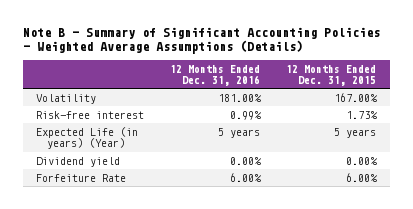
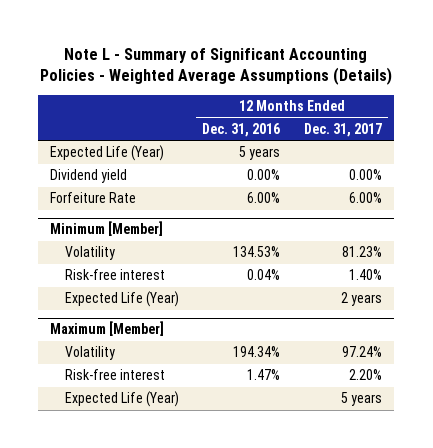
[23,27,381,54] Note B - Summary of Significant Accounting Policies - Weighted Average Assumptions (Details) -> [40,47,393,86] Note L - Summary of Significant Accounting Policies - Weighted Average Assumptions (Details)
[286,64,377,87] 12 Months Ended Dec. 31, 2015 -> none
none -> [304,122,383,137] Dec. 31, 2017
[36,93,97,104] Volatility -> none
[36,110,145,119] Risk-free interest -> none
[36,126,139,150] Expected Life (in years) (Year) -> [50,145,165,162] Expected Life (Year)
none -> [50,221,164,237] Minimum [Member]
none -> [64,246,115,261] Volatility
none -> [64,269,165,281] Risk-free interest
none -> [64,291,179,308] Expected Life (Year)
none -> [50,321,165,337] Maximum [Member]
none -> [64,346,115,361] Volatility
none -> [64,369,165,381] Risk-free interest
none -> [64,391,179,408] Expected Life (Year)

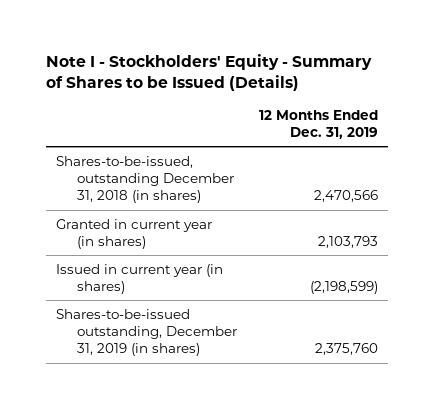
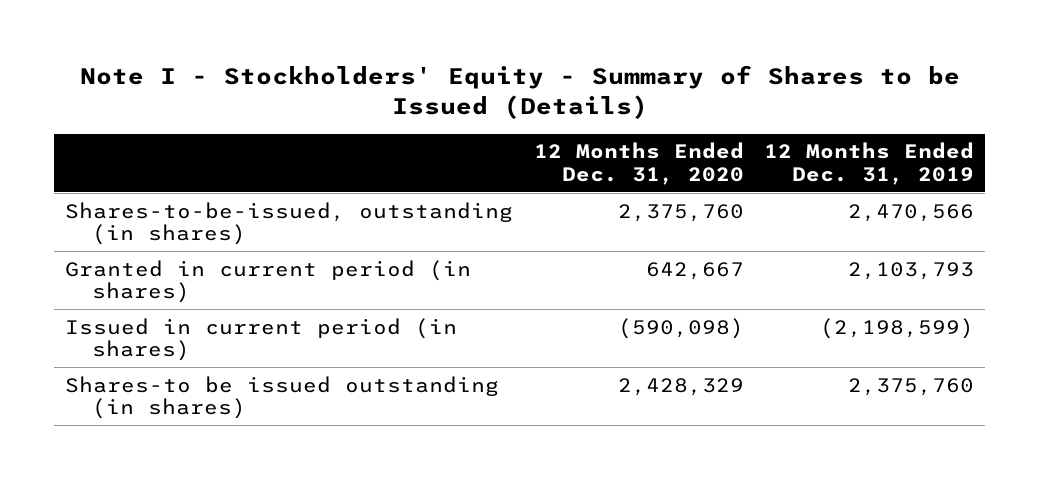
none -> [533,142,744,185] 12 Months Ended Dec. 31, 2020
[56,155,235,204] Shares-to-be-issued, outstanding December 31, 2018 (in shares) -> [64,201,513,246] Shares-to-be-issued, outstanding (in shares)
[56,218,213,250] Granted in current year (in shares) -> [64,259,471,304] Granted in current period (in shares)
[56,263,224,295] Issued in current year (in shares) -> [64,317,457,362] Issued in current period (in shares)
[56,308,238,357] Shares-to-be-issued outstanding, December 31, 2019 (in shares) -> [64,375,499,420] Shares-to be issued outstanding (in shares)

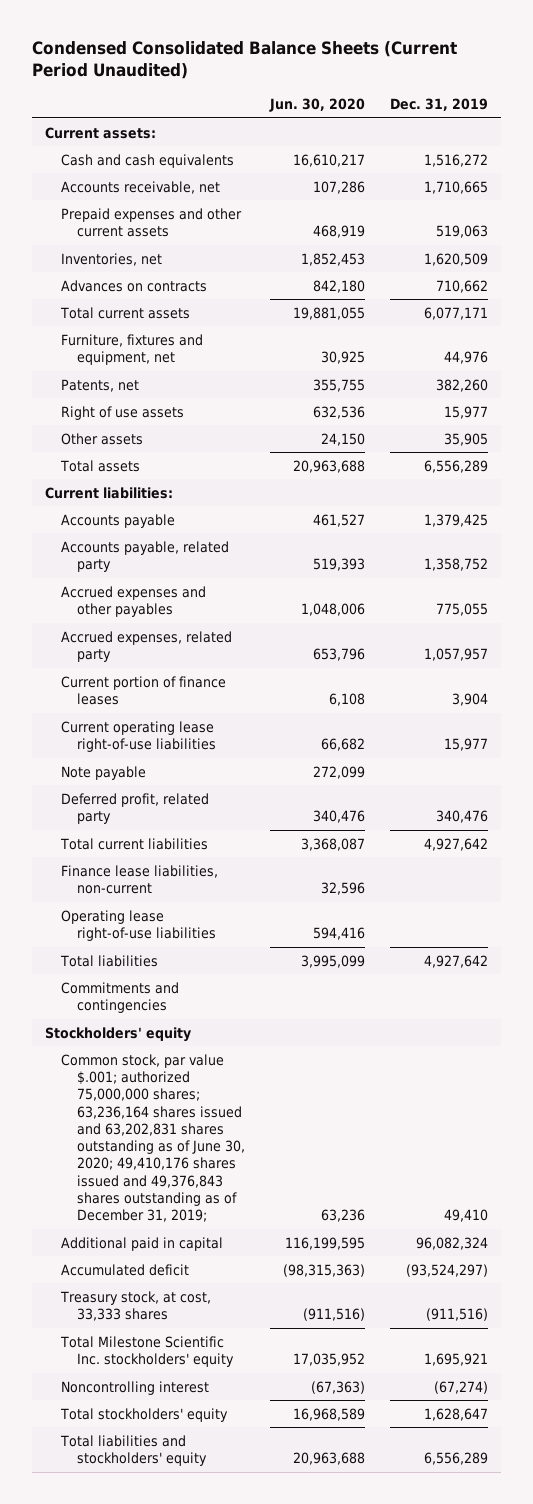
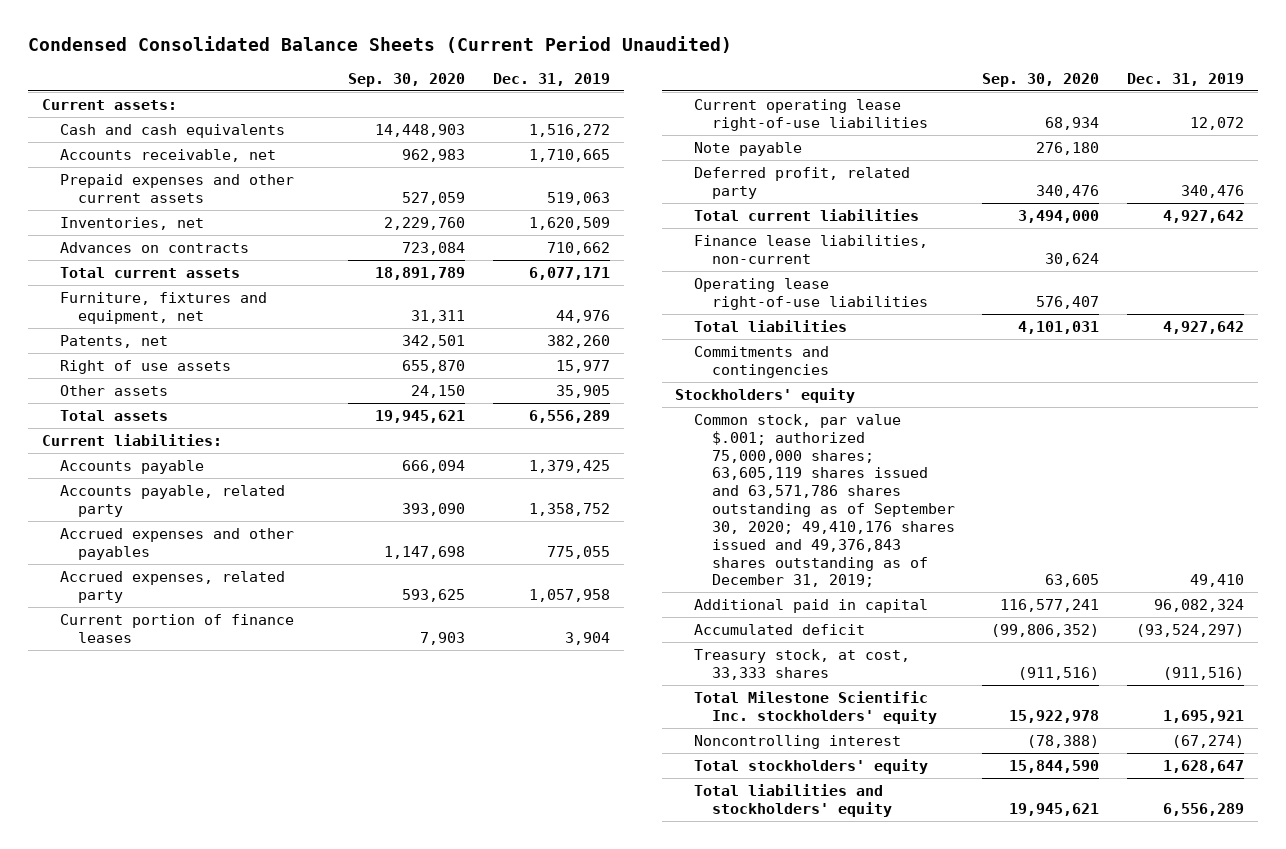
[269,98,366,113] Jun. 30, 2020 -> none
none -> [348,73,466,88] Sep. 30, 2020
[424,648,489,662] 1,057,957 -> [529,588,611,602] 1,057,958
[444,738,489,752] 15,977 -> [1189,116,1244,130] 12,072
[60,1053,245,1223] Common stock, par value $.001; authorized 75,000,000 shares; 63,236,164 shares issued and 63,202,831 shares outstanding as of June 30, 2020; 49,410,176 shares issued and 49,376,843 shares outstanding as of December 31, 2019; -> [693,413,955,588] Common stock, par value $.001; authorized 75,000,000 shares; 63,605,119 shares issued and 63,571,786 shares outstanding as of September 30, 2020; 49,410,176 shares issued and 49,376,843 shares outstanding as of December 31, 2019;

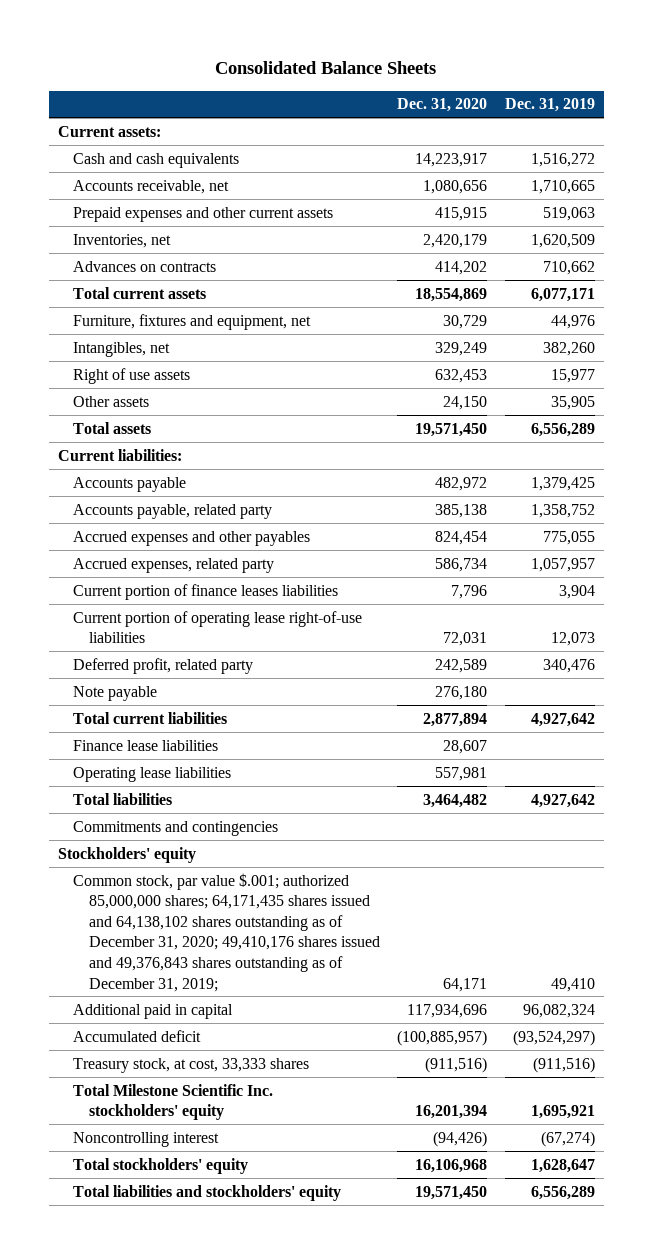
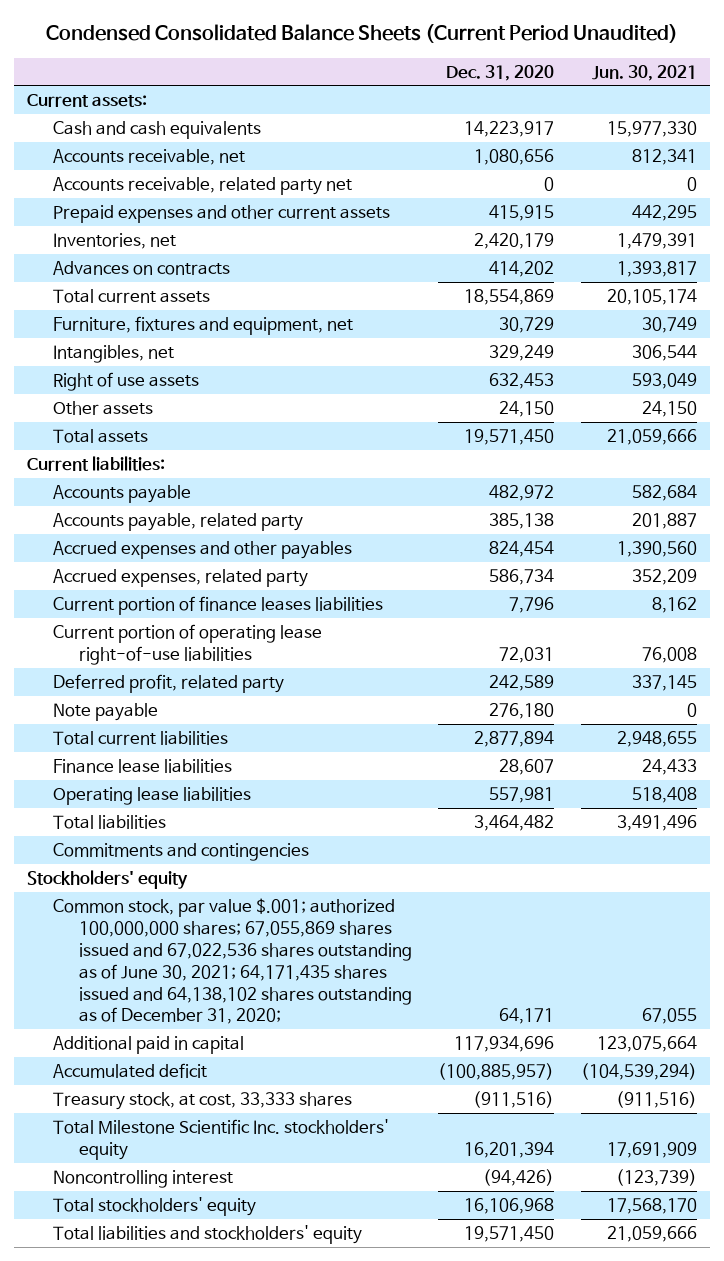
[215,61,437,75] Consolidated Balance Sheets -> [45,24,678,44] Condensed Consolidated Balance Sheets (Current Period Unaudited)
[504,98,595,113] Dec. 31, 2019 -> none
none -> [591,64,697,81] Jun. 30, 2021
none -> [52,177,352,196] Accounts receivable, related party net
[73,872,381,992] Common stock, par value $.001; authorized 85,000,000 shares; 64,171,435 shares issued and 64,138,102 shares outstanding as of December 31, 2020; 49,410,176 shares issued and 49,376,843 shares outstanding as of December 31, 2019; -> [52,898,412,1025] Common stock, par value $.001; authorized 100,000,000 shares; 67,055,869 shares issued and 67,022,536 shares outstanding as of June 30, 2021; 64,171,435 shares issued and 64,138,102 shares outstanding as of December 31, 2020;

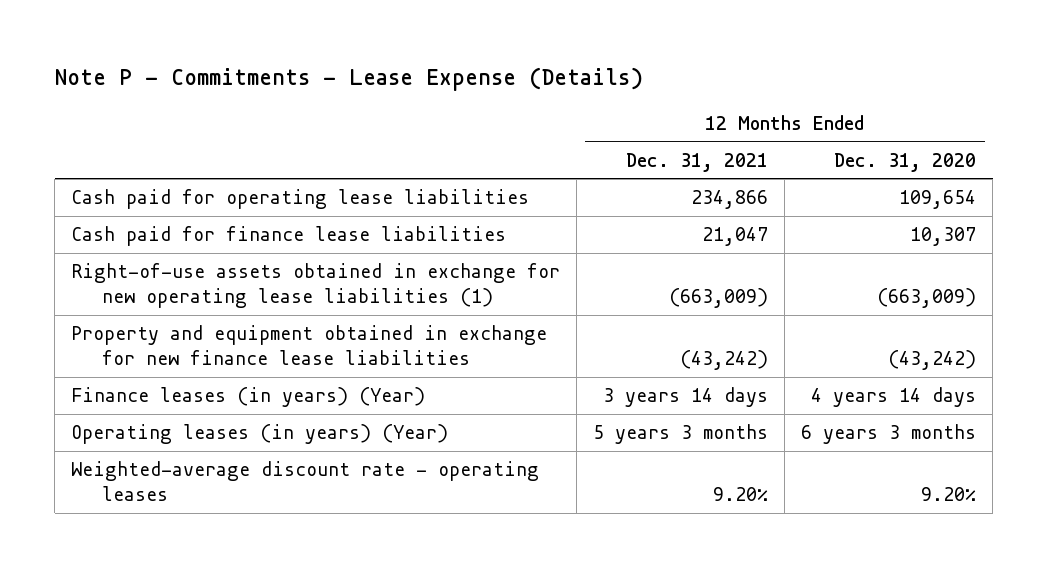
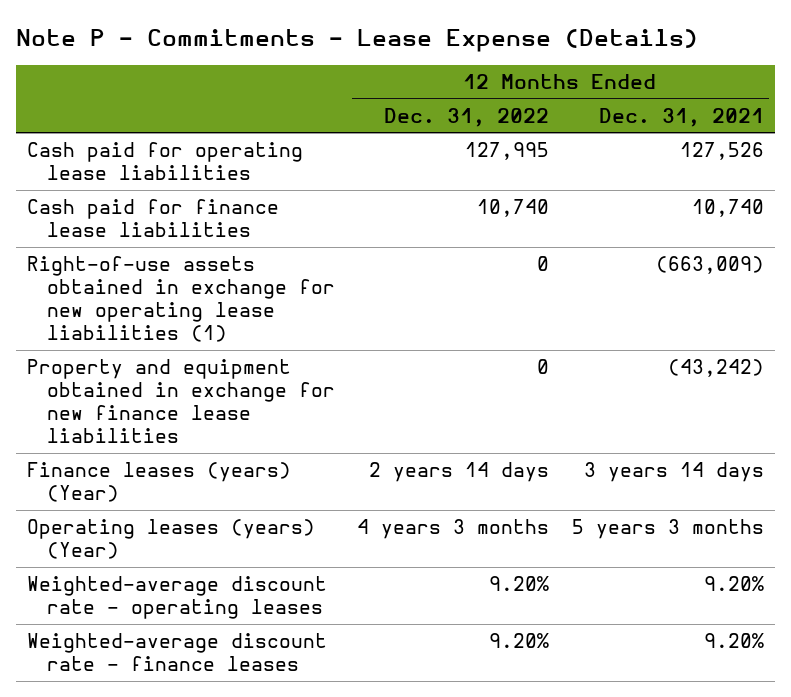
[834,152,977,172] Dec. 31, 2020 -> none
none -> [384,107,550,127] Dec. 31, 2022
[691,190,769,210] 234,866 -> [679,142,764,161] 127,526
[702,227,769,247] 21,047 -> [691,199,764,218] 10,740
[71,387,426,408] Finance leases (in years) (Year) -> [27,462,292,503] Finance leases (years) (Year)
[71,424,449,445] Operating leases (in years) (Year) -> [27,519,316,560] Operating leases (years) (Year)
none -> [27,633,328,672] Weighted-average discount rate - finance leases

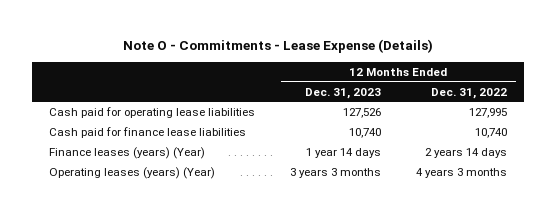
[15,28,698,52] Note P - Commitments - Lease Expense (Details) -> [123,39,434,54] Note O - Commitments - Lease Expense (Details)
[598,107,764,127] Dec. 31, 2021 -> none
none -> [305,87,382,99] Dec. 31, 2023
[27,256,335,343] Right-of-use assets obtained in exchange for new operating lease liabilities (1) -> none
[27,359,335,444] Property and equipment obtained in exchange for new finance lease liabilities -> none
[27,576,328,620] Weighted-average discount rate - operating leases -> none
[27,633,328,672] Weighted-average discount rate - finance leases -> none

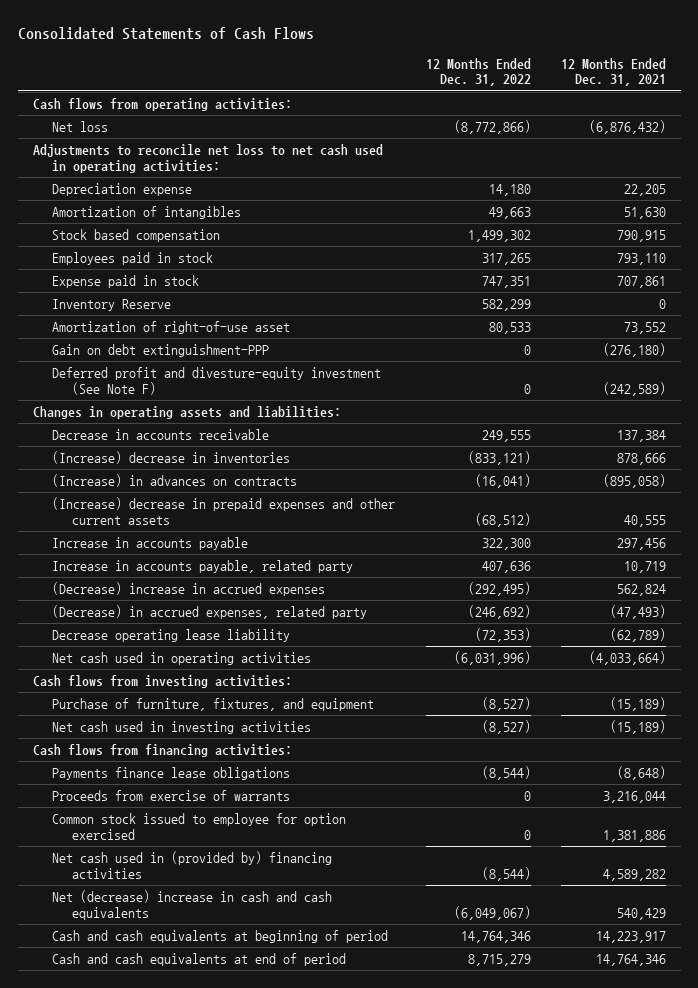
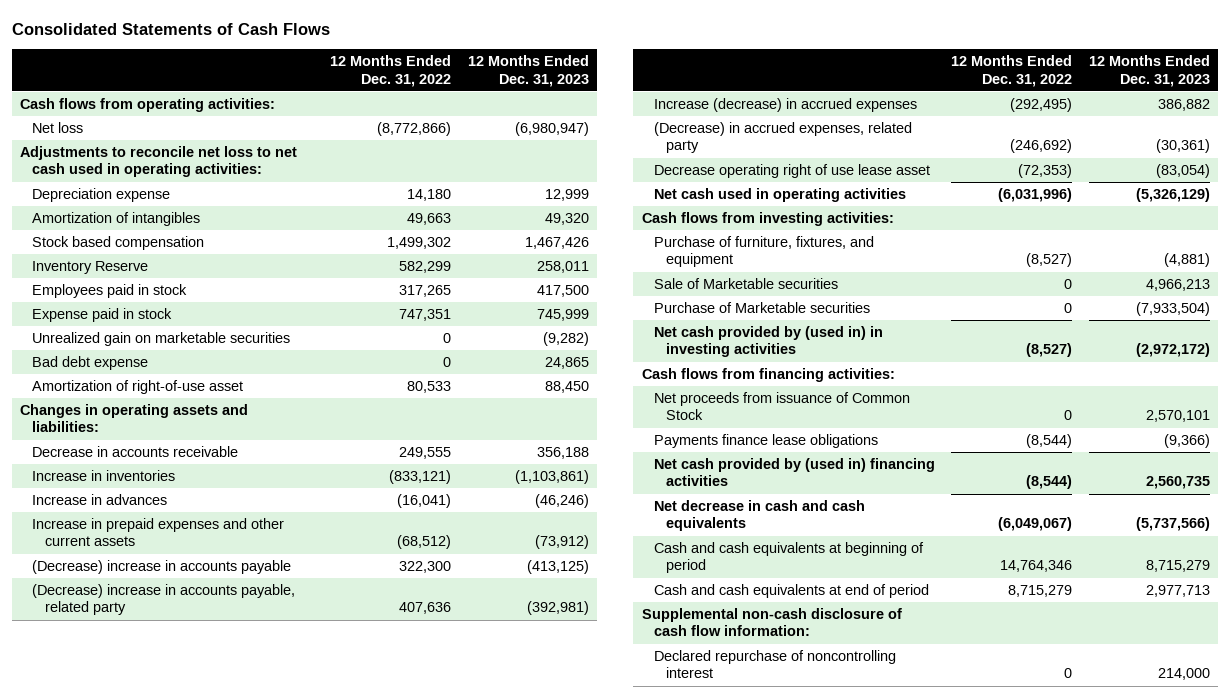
[560,57,666,87] 12 Months Ended Dec. 31, 2021 -> none
none -> [467,55,589,87] 12 Months Ended Dec. 31, 2023
[52,298,172,311] Inventory Reserve -> [32,261,149,275] Inventory Reserve
none -> [32,332,291,347] Unrealized gain on marketable securities
none -> [32,356,149,371] Bad debt expense
[52,343,270,357] Gain on debt extinguishment-PPP -> none
[52,366,382,395] Deferred profit and divesture-equity investment (See Note F) -> none
[52,450,291,464] (Increase) decrease in inventories -> [32,470,176,482] Increase in inventories
[52,473,298,487] (Increase) in advances on contracts -> [32,494,168,506] Increase in advances
[52,496,396,525] (Increase) decrease in prepaid expenses and other current assets -> [32,518,285,547] Increase in prepaid expenses and other current assets
[52,536,249,550] Increase in accounts payable -> [32,560,292,575] (Decrease) increase in accounts payable
[52,559,354,573] Increase in accounts payable, related party -> [32,584,296,616] (Decrease) increase in accounts payable, related party
[52,581,326,596] (Decrease) increase in accrued expenses -> [653,98,917,113] Increase (decrease) in accrued expenses
[52,628,291,642] Decrease operating lease liability -> [653,164,930,179] Decrease operating right of use lease asset
none -> [653,278,838,290] Sale of Marketable securities
none -> [653,302,870,314] Purchase of Marketable securities
[52,720,312,734] Net cash used in investing activities -> [653,326,883,358] Net cash provided by (used in) in investing activities
none -> [653,392,910,421] Net proceeds from issuance of Common Stock
[52,789,291,801] Proceeds from exercise of warrants -> none
[52,812,347,840] Common stock issued to employee for option exercised -> none
[52,850,333,879] Net cash used in (provided by) financing activities -> [653,458,935,487] Net cash provided by (used in) financing activities
[52,889,333,920] Net (decrease) increase in cash and cash equivalents -> [653,500,865,532] Net decrease in cash and cash equivalents
none -> [641,608,902,637] Supplemental non-cash disclosure of cash flow information:
none -> [653,650,896,679] Declared repurchase of noncontrolling interest

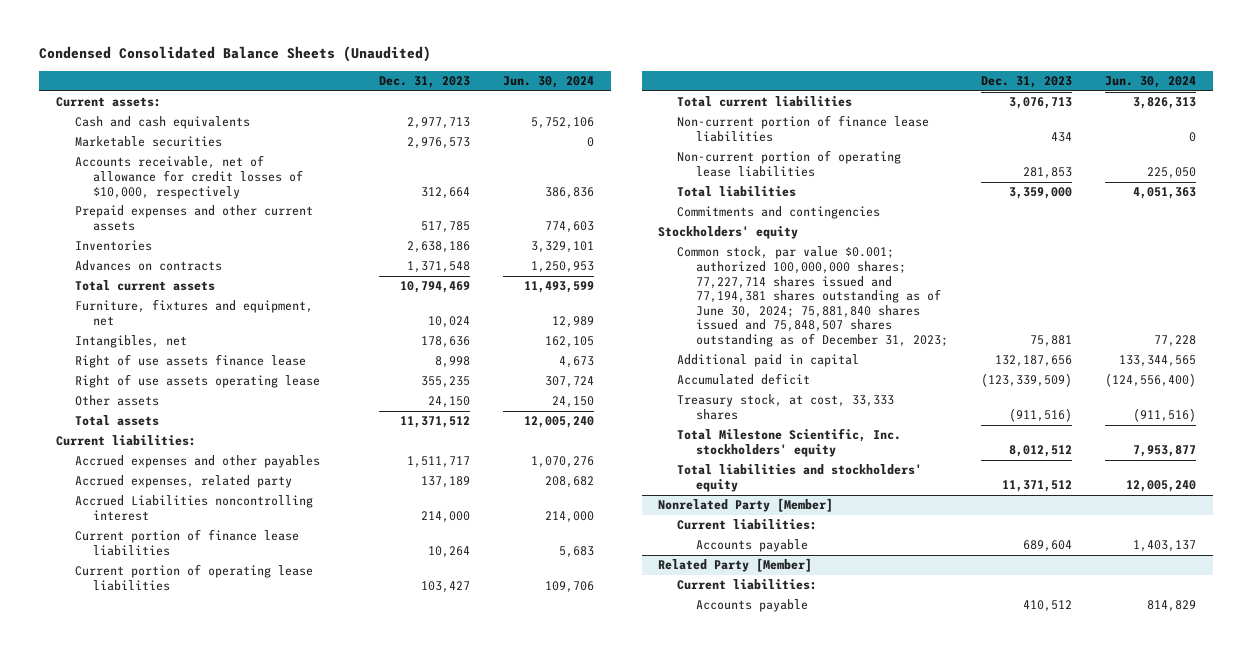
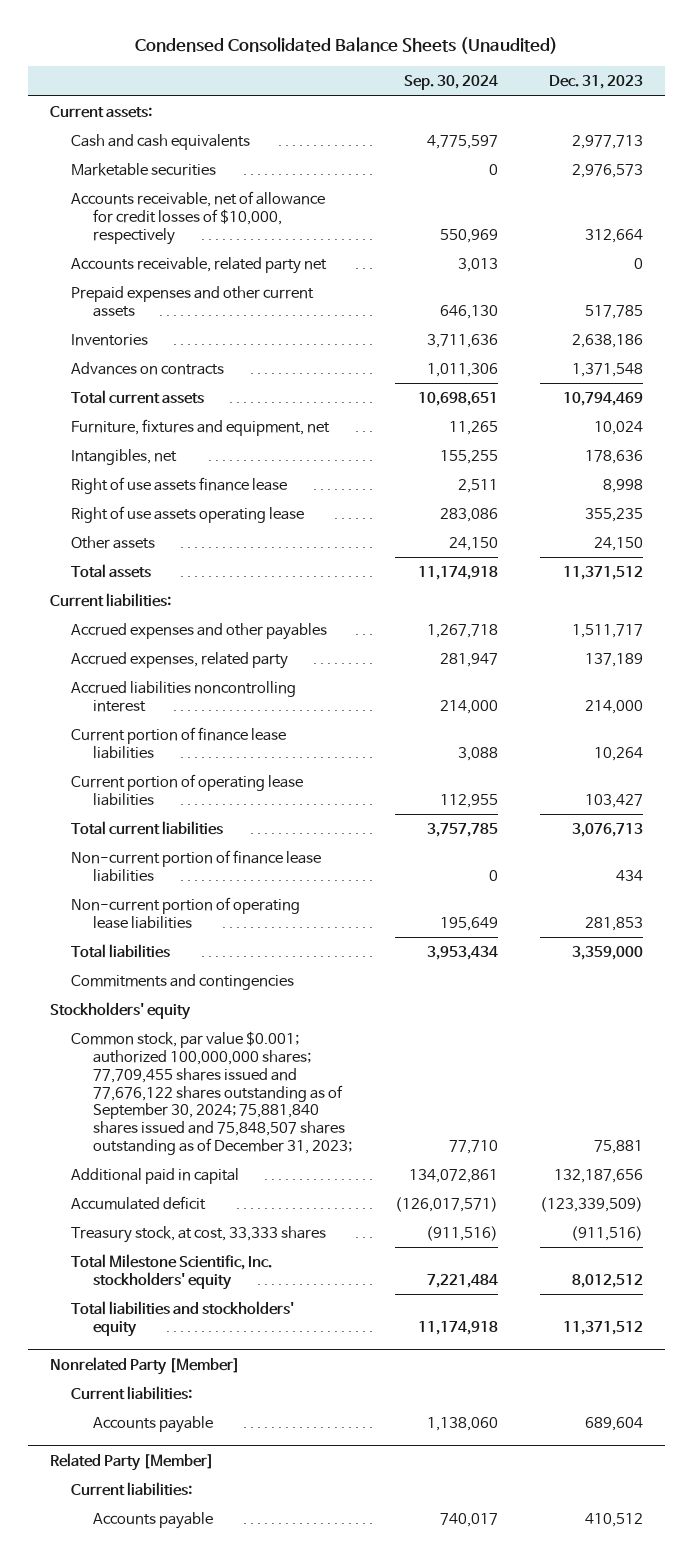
[503,76,595,89] Jun. 30, 2024 -> none
none -> [403,75,498,91] Sep. 30, 2024
none -> [71,256,328,274] Accounts receivable, related party net
[74,495,313,521] Accrued Liabilities noncontrolling interest -> [71,680,297,712] Accrued liabilities noncontrolling interest
[676,246,948,347] Common stock, par value $0.001; authorized 100,000,000 shares; 77,227,714 shares issued and 77,194,381 shares outstanding as of June 30, 2024; 75,881,840 shares issued and 75,848,507 shares outstanding as of December 31, 2023; -> [71,1030,353,1156] Common stock, par value $0.001; authorized 100,000,000 shares; 77,709,455 shares issued and 77,676,122 shares outstanding as of September 30, 2024; 75,881,840 shares issued and 75,848,507 shares outstanding as of December 31, 2023;

